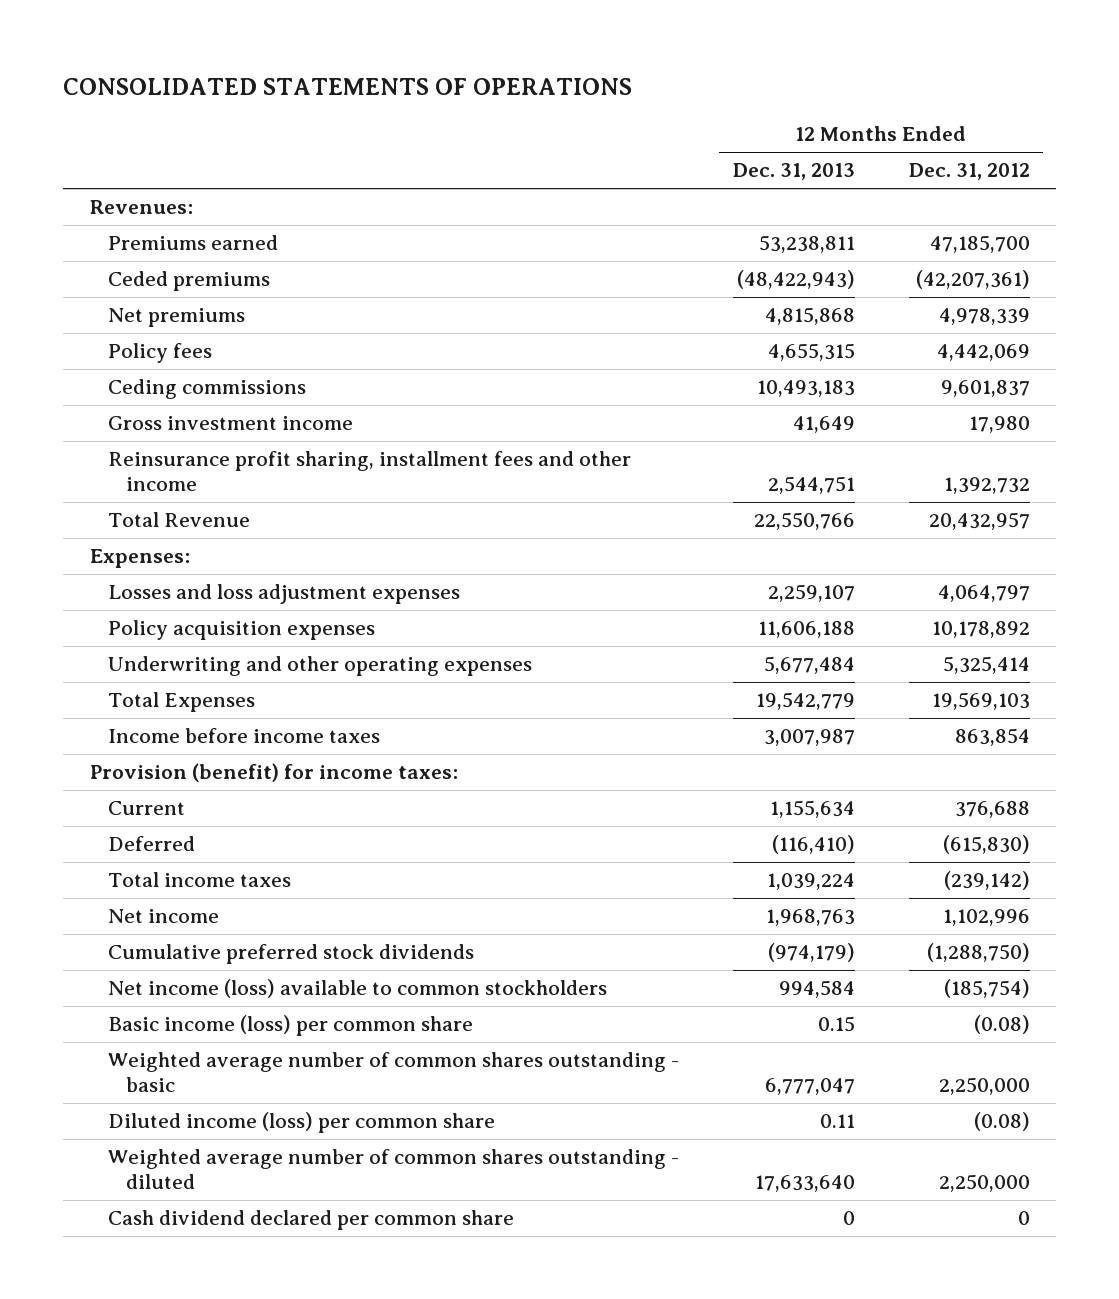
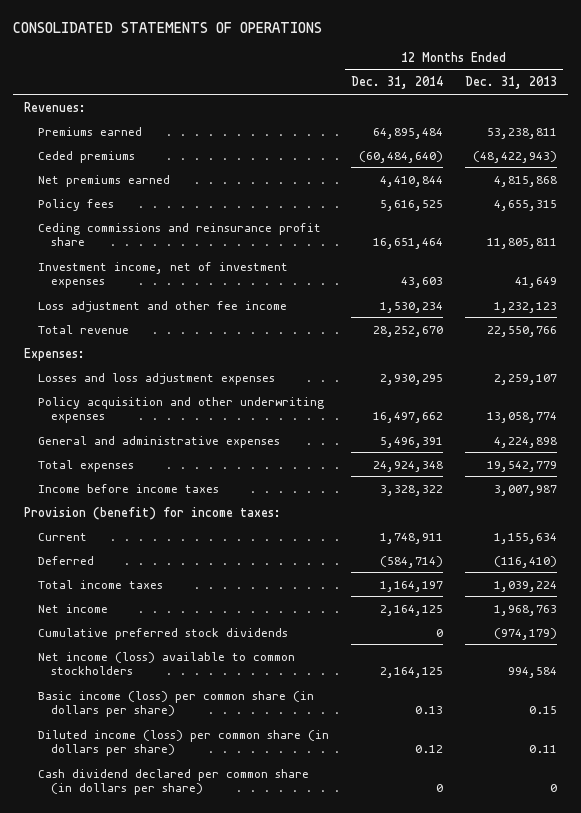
[908,163,1030,181] Dec. 31, 2012 -> none
none -> [350,76,443,90] Dec. 31, 2014
[107,308,245,328] Net premiums -> [37,174,170,187] Net premiums earned
[107,379,306,400] Ceding commissions -> [37,222,321,247] Ceding commissions and reinsurance profit share
[756,380,855,398] 10,493,183 -> [487,238,558,250] 11,805,811
[107,416,353,431] Gross investment income -> [37,261,288,289] Investment income, net of investment expenses
[107,451,631,491] Reinsurance profit sharing, installment fees and other income -> [37,300,287,312] Loss adjustment and other fee income
[767,475,855,494] 2,544,751 -> [494,301,558,313] 1,232,123
[107,512,250,528] Total Revenue -> [37,324,129,334] Total revenue
[107,656,532,677] Underwriting and other operating expenses -> none
[107,620,375,641] Policy acquisition expenses -> [37,396,324,424] Policy acquisition and other underwriting expenses
[757,621,855,639] 11,606,188 -> [487,412,558,424] 13,058,774
none -> [37,435,280,448] General and administrative expenses
[107,692,255,713] Total Expenses -> [37,459,134,472] Total expenses
[107,1052,679,1092] Weighted average number of common shares outstanding - basic -> none
[107,1149,679,1189] Weighted average number of common shares outstanding - diluted -> none
[107,1015,473,1037] Basic income (loss) per common share -> [37,690,314,718] Basic income (loss) per common share (in dollars per share)
[107,1112,495,1134] Diluted income (loss) per common share -> [37,729,329,757] Diluted income (loss) per common share (in dollars per share)
[107,1210,514,1231] Cash dividend declared per common share -> [37,768,309,796] Cash dividend declared per common share (in dollars per share)

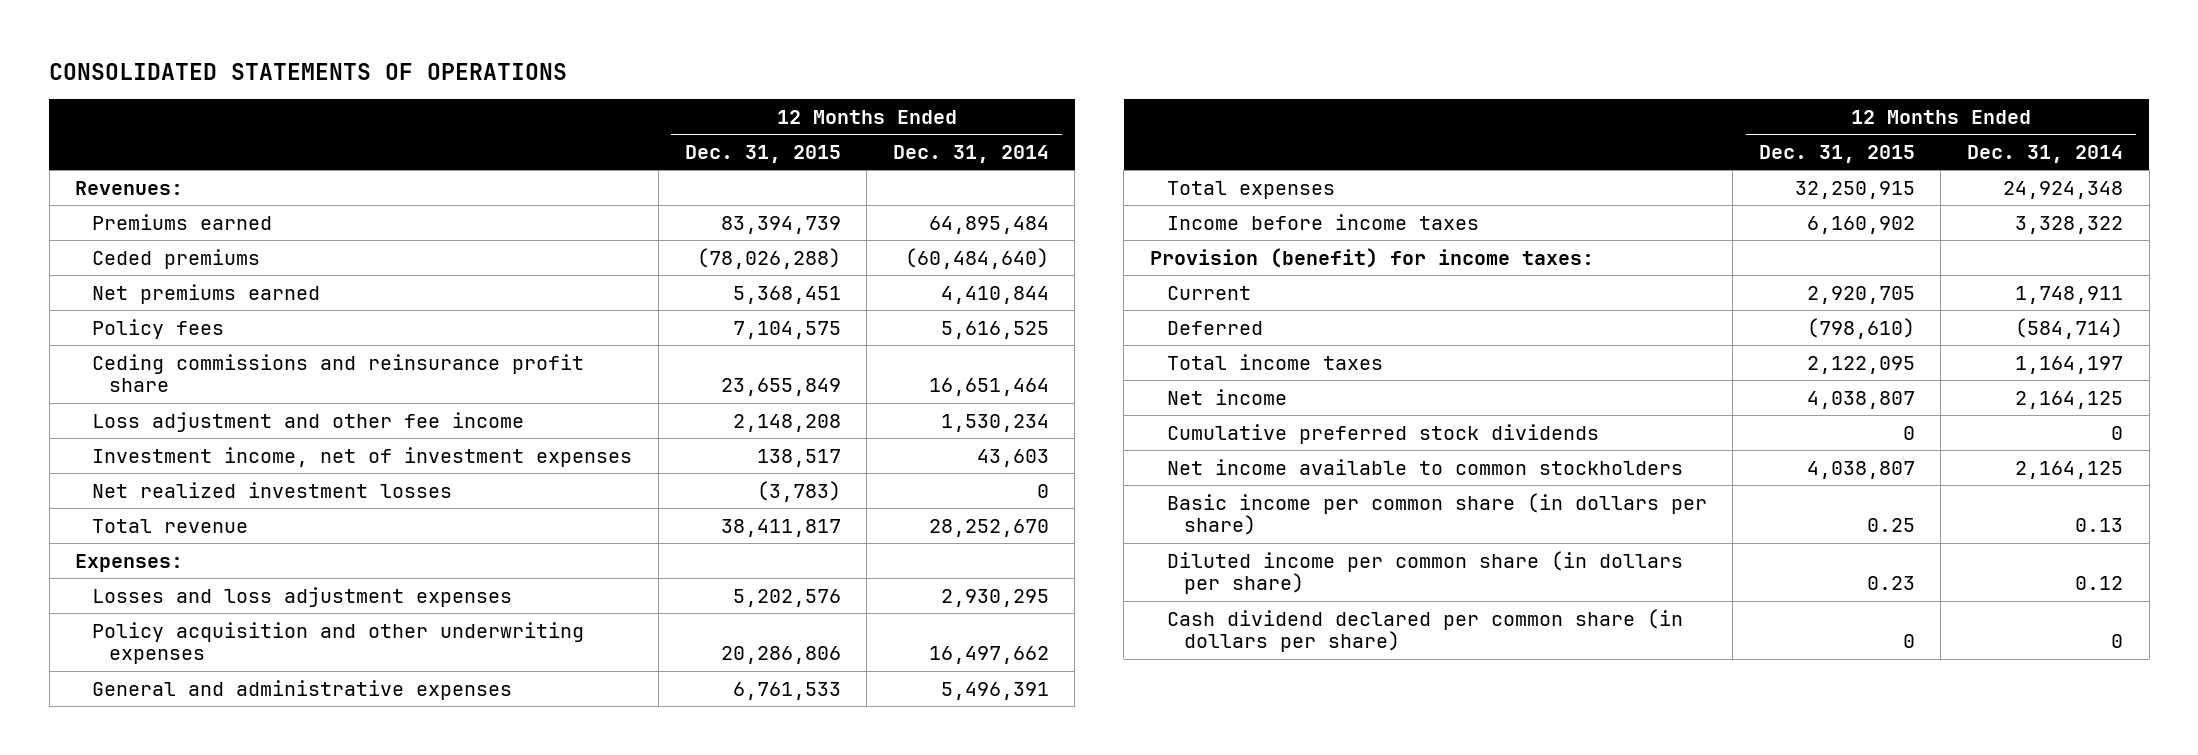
[465,76,558,90] Dec. 31, 2013 -> none
none -> [684,144,841,163] Dec. 31, 2015
[37,261,288,289] Investment income, net of investment expenses -> [92,446,633,467] Investment income, net of investment expenses
none -> [92,481,453,498] Net realized investment losses
[37,651,295,676] Net income (loss) available to common stockholders -> [1166,458,1683,475] Net income available to common stockholders
[37,690,314,718] Basic income (loss) per common share (in dollars per share) -> [1166,492,1707,536] Basic income per common share (in dollars per share)
[37,729,329,757] Diluted income (loss) per common share (in dollars per share) -> [1166,550,1683,595] Diluted income per common share (in dollars per share)

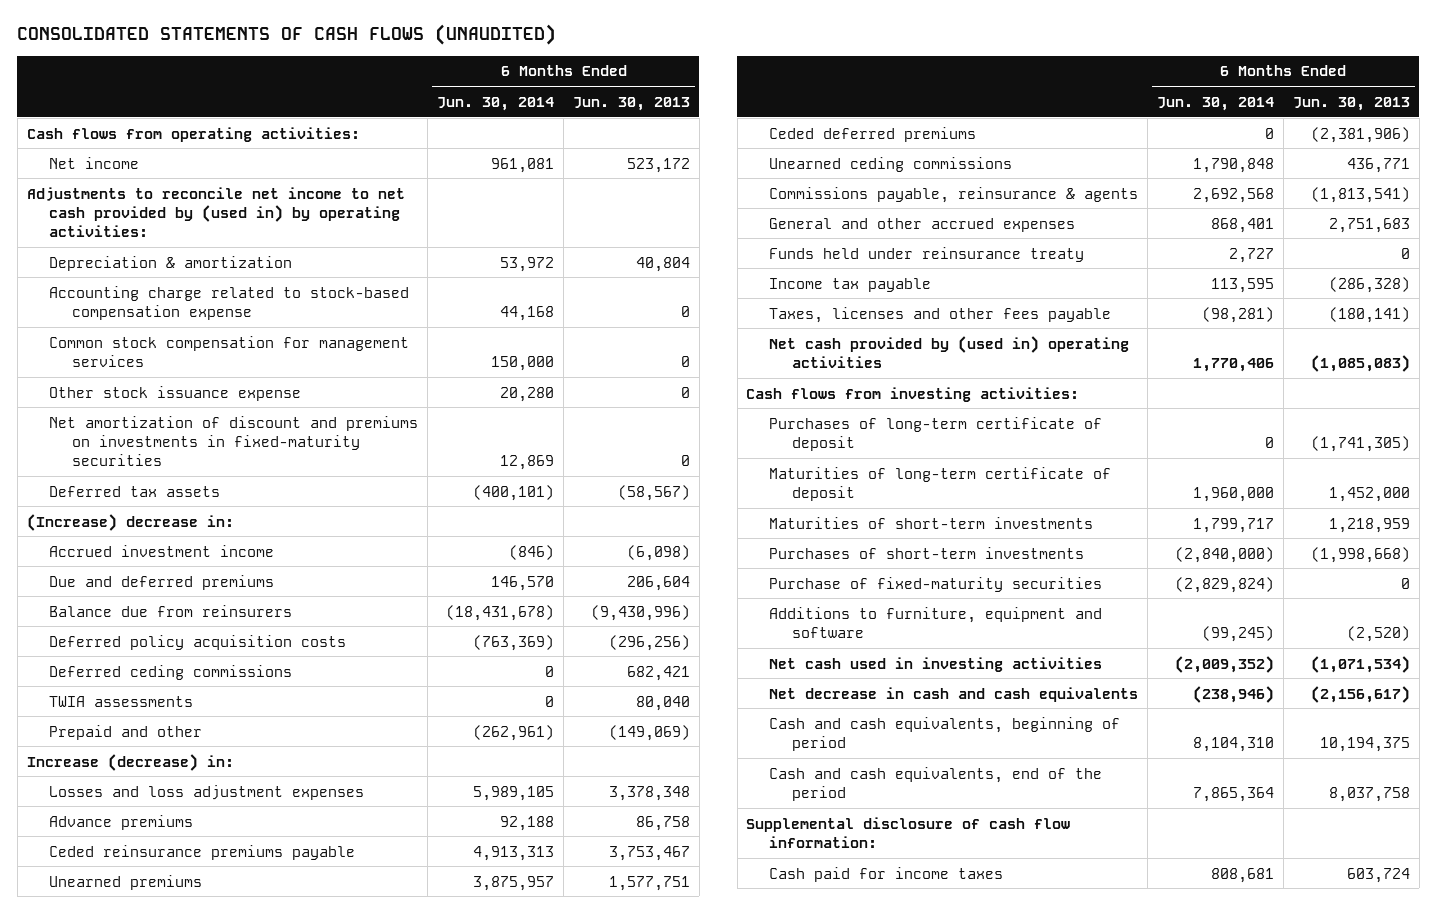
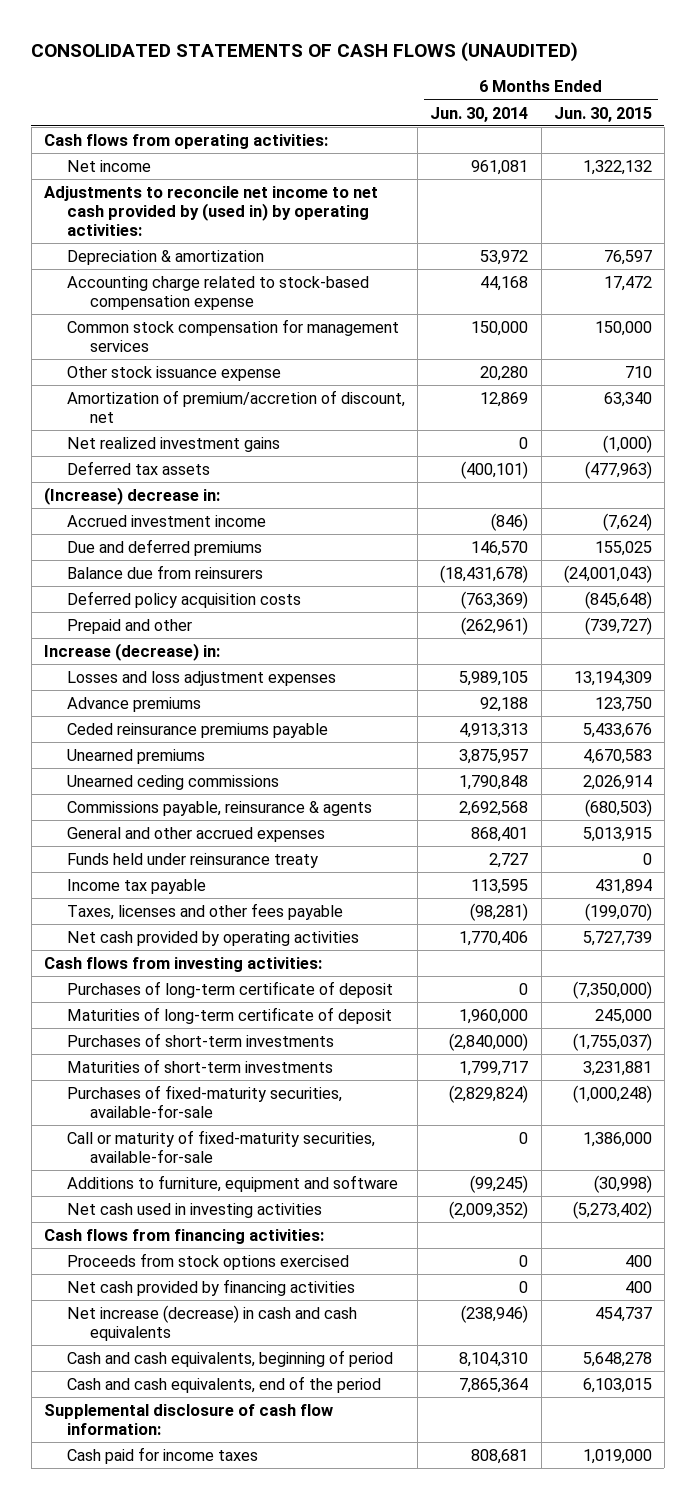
[572,96,690,111] Jun. 30, 2013 -> none
none -> [553,106,652,122] Jun. 30, 2015
[49,415,419,467] Net amortization of discount and premiums on investments in fixed-maturity securities -> [66,389,405,423] Amortization of premium/accretion of discount, net
none -> [66,436,280,452] Net realized investment gains
[49,664,293,680] Deferred ceding commissions -> none
[49,695,194,707] TWIA assessments -> none
[769,126,977,142] Ceded deferred premiums -> none
[769,335,1130,368] Net cash provided by (used in) operating activities -> [66,930,359,946] Net cash provided by operating activities
[769,516,1094,529] Maturities of short-term investments -> [66,1058,333,1073] Maturities of short-term investments
[769,576,1103,592] Purchase of fixed-maturity securities -> [66,1084,342,1118] Purchases of fixed-maturity securities, available-for-sale
none -> [66,1129,375,1163] Call or maturity of fixed-maturity securities, available-for-sale
none -> [44,1228,325,1244] Cash flows from financing activities:
none -> [66,1252,349,1270] Proceeds from stock options exercised
none -> [66,1278,355,1296] Net cash provided by financing activities
[769,686,1139,702] Net decrease in cash and cash equivalents -> [66,1304,357,1341] Net increase (decrease) in cash and cash equivalents

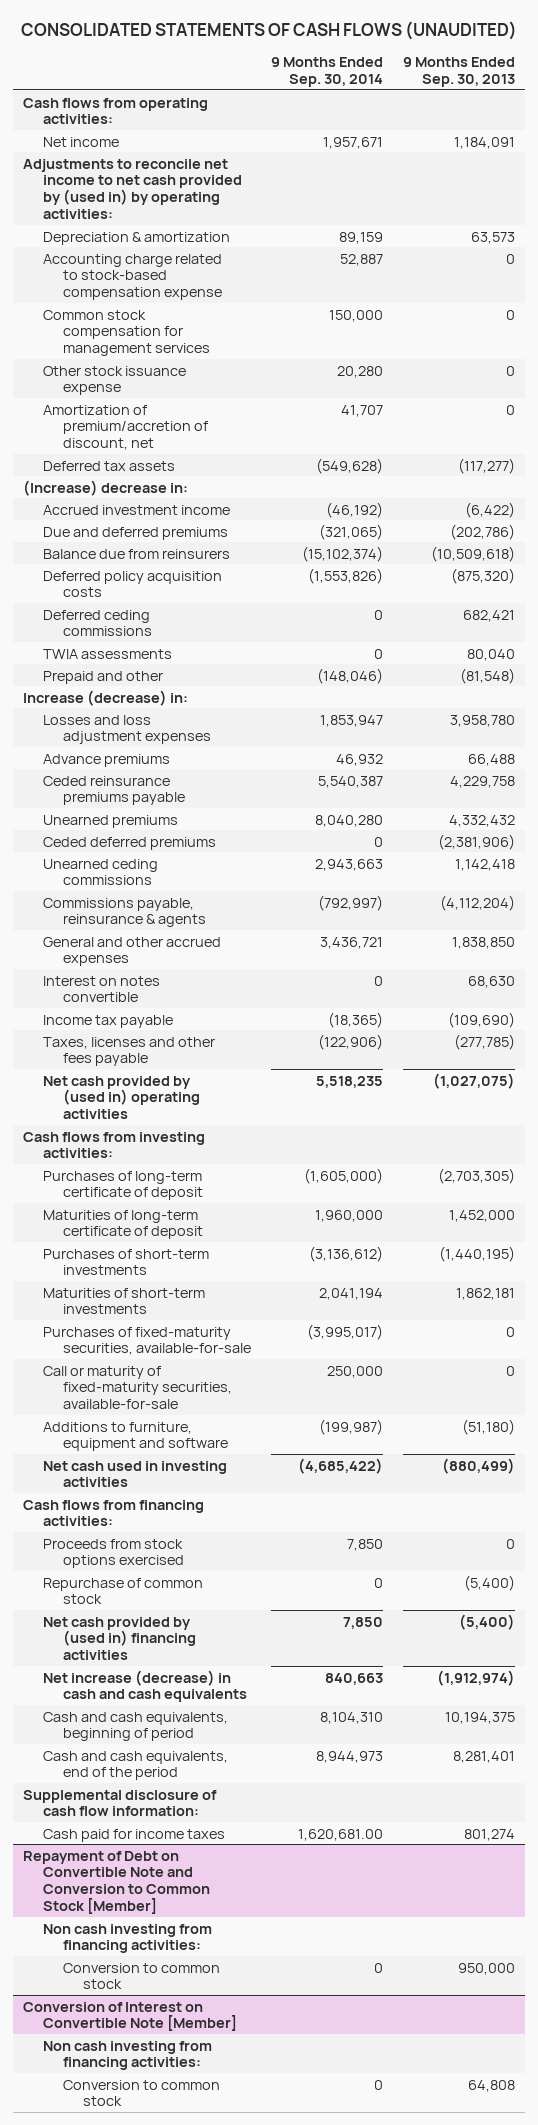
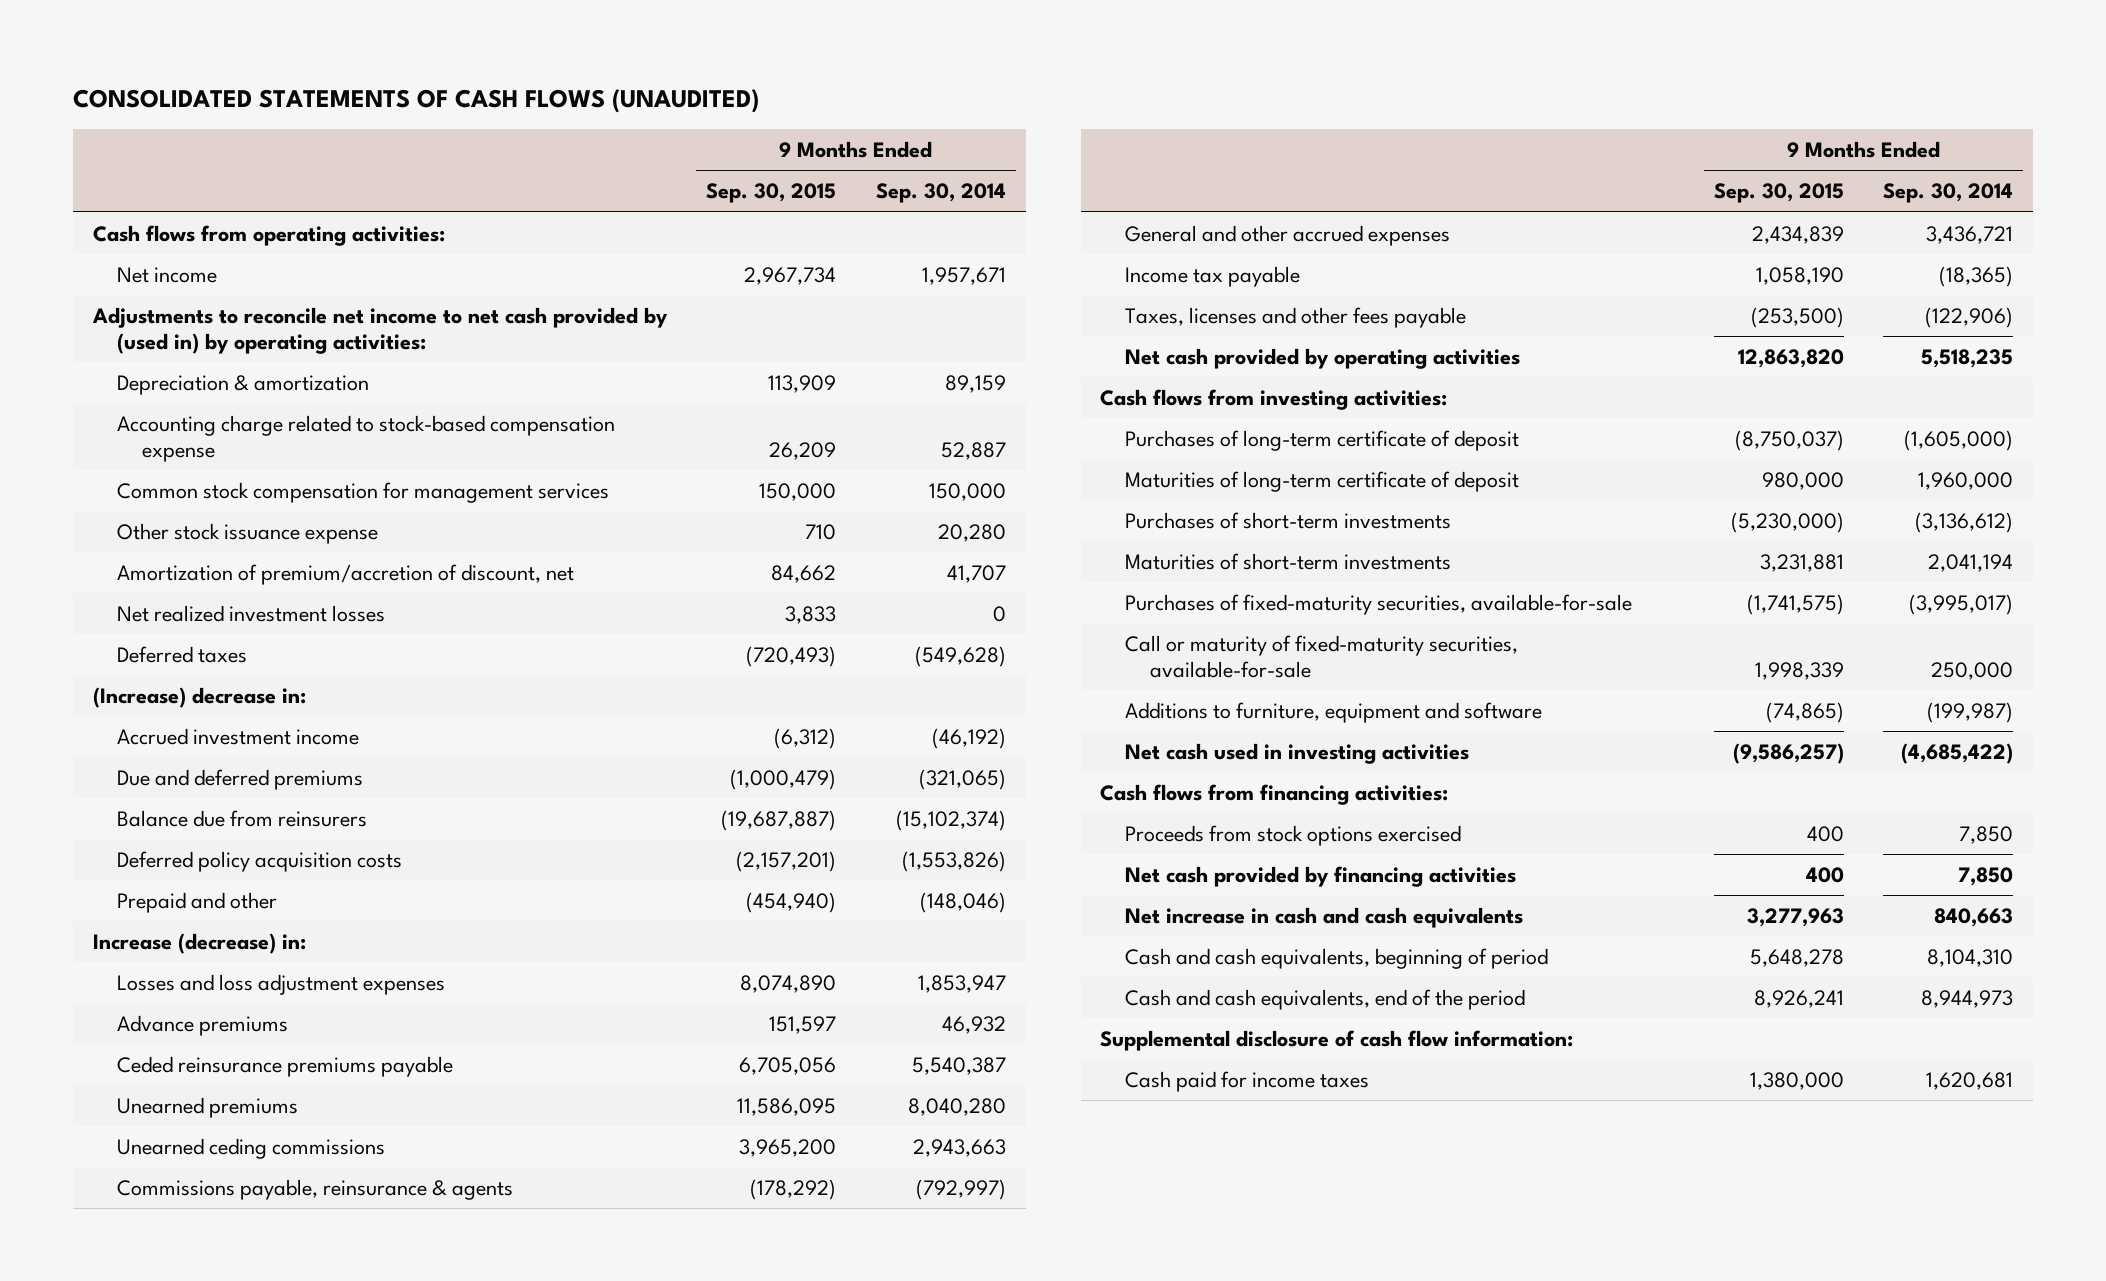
[402,57,515,87] 9 Months Ended Sep. 30, 2013 -> none
none -> [706,183,837,204] Sep. 30, 2015
none -> [117,604,386,622] Net realized investment losses
[42,460,175,471] Deferred tax assets -> [117,645,248,663] Deferred taxes
[42,609,152,637] Deferred ceding commissions -> none
[42,648,172,659] TWIA assessments -> none
[42,836,216,850] Ceded deferred premiums -> none
[42,975,160,1003] Interest on notes convertible -> none
[42,1075,200,1120] Net cash provided by (used in) operating activities -> [1125,347,1521,369] Net cash provided by operating activities
[42,1577,203,1605] Repurchase of common stock -> none
[42,1616,196,1661] Net cash provided by (used in) financing activities -> [1125,865,1517,887] Net cash provided by financing activities
[42,1669,247,1703] Net increase (decrease) in cash and cash equivalents -> [1125,906,1524,928] Net increase in cash and cash equivalents
[23,1850,210,1915] Repayment of Debt on Convertible Note and Conversion to Common Stock [Member] -> none
[42,1923,212,1954] Non cash investing from financing activities: -> none
[62,1962,220,1990] Conversion to common stock -> none
[23,2001,237,2032] Conversion of Interest on Convertible Note [Member] -> none
[42,2040,212,2071] Non cash investing from financing activities: -> none
[62,2079,220,2107] Conversion to common stock -> none
[297,1828,383,1841] 1,620,681.00 -> [1926,1071,2014,1090] 1,620,681

